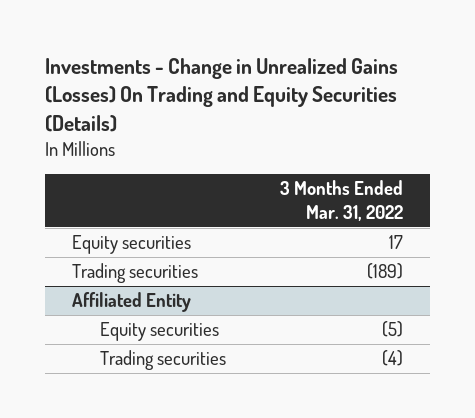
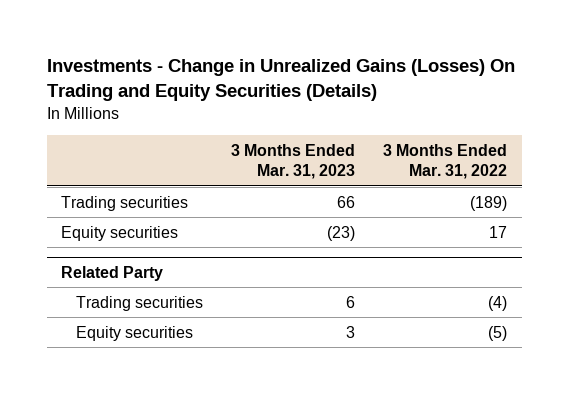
none -> [231,143,356,180] 3 Months Ended Mar. 31, 2023
[72,292,192,313] Affiliated Entity -> none
[100,322,220,342] Equity securities -> none
[72,235,192,255] Equity securities -> [60,225,178,241] Equity securities
none -> [60,266,163,282] Related Party
none -> [76,325,194,341] Equity securities

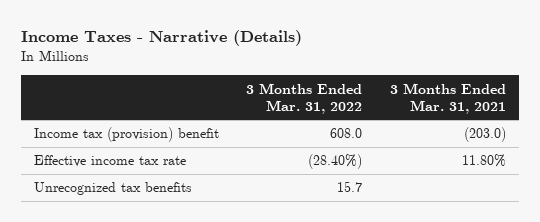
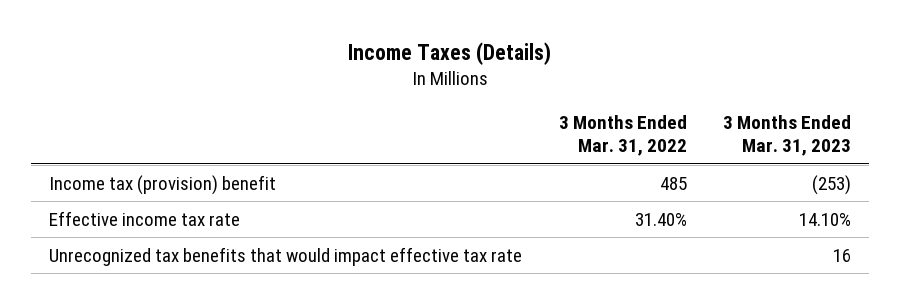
[20,30,302,47] Income Taxes - Narrative (Details) -> [348,41,552,65] Income Taxes (Details)
[389,82,506,114] 3 Months Ended Mar. 31, 2021 -> none
none -> [723,114,852,157] 3 Months Ended Mar. 31, 2023
[34,182,193,196] Unrecognized tax benefits -> none
[330,128,363,139] 608.0 -> [659,176,687,190] 485
[308,154,363,170] (28.40%) -> [634,212,687,226] 31.40%
none -> [49,246,523,266] Unrecognized tax benefits that would impact effective tax rate

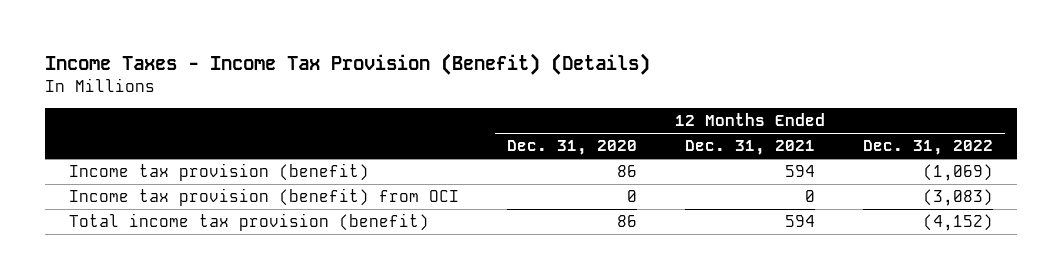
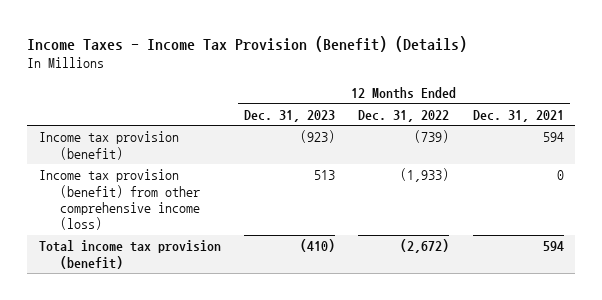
[506,140,637,156] Dec. 31, 2020 -> none
none -> [243,109,335,122] Dec. 31, 2023
[922,164,993,182] (1,069) -> [414,130,450,144] (739)
[68,188,459,207] Income tax provision (benefit) from OCI -> [38,169,200,231] Income tax provision (benefit) from other comprehensive income (loss)
[922,189,993,207] (3,083) -> [400,168,450,183] (1,933)
[922,214,993,232] (4,152) -> [400,239,450,254] (2,672)

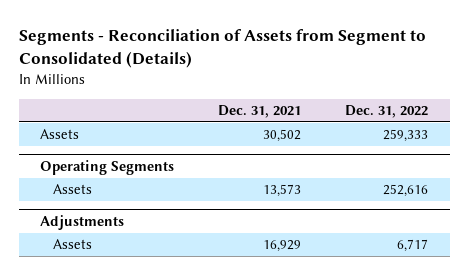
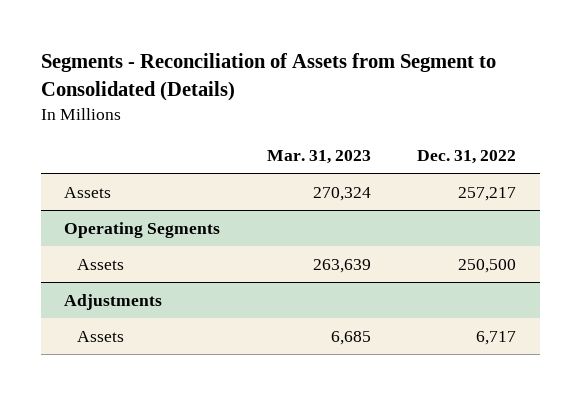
[218,104,302,118] Dec. 31, 2021 -> none
none -> [266,149,371,164] Mar. 31, 2023
[383,129,429,143] 259,333 -> [458,186,517,201] 257,217
[383,184,429,198] 252,616 -> [458,258,517,273] 250,500

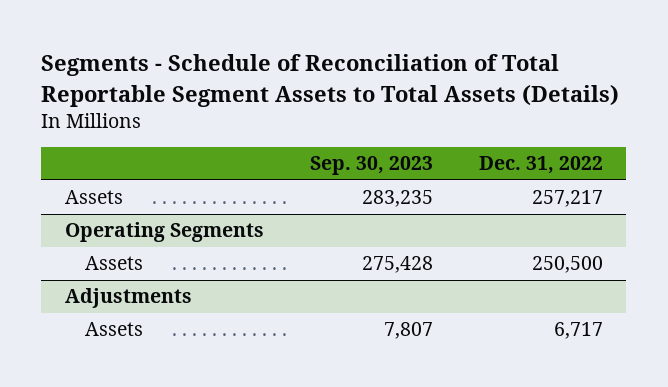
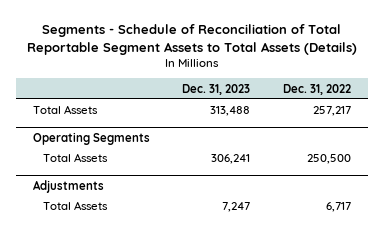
[309,156,433,176] Sep. 30, 2023 -> none
none -> [182,83,251,95] Dec. 31, 2023
[64,190,123,205] Assets -> [32,105,98,115] Total Assets
[85,256,144,271] Assets -> [42,153,108,163] Total Assets
[85,322,144,337] Assets -> [42,201,108,211] Total Assets

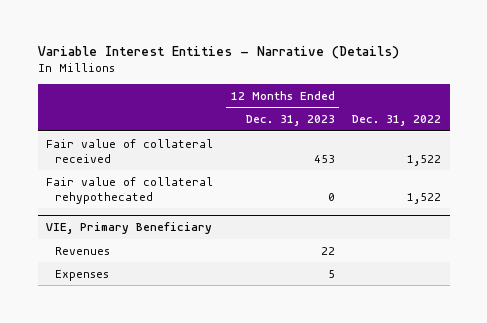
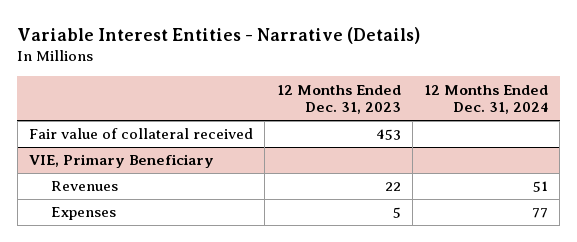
[351,115,441,127] Dec. 31, 2022 -> none
none -> [424,84,549,115] 12 Months Ended Dec. 31, 2024
[46,176,214,204] Fair value of collateral rehypothecated -> none

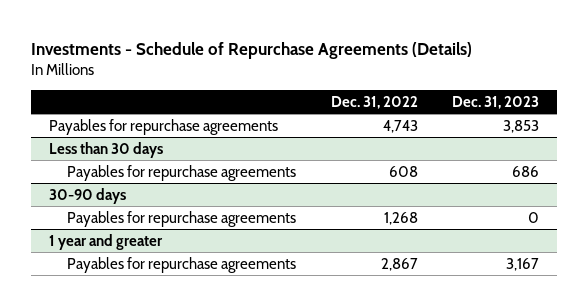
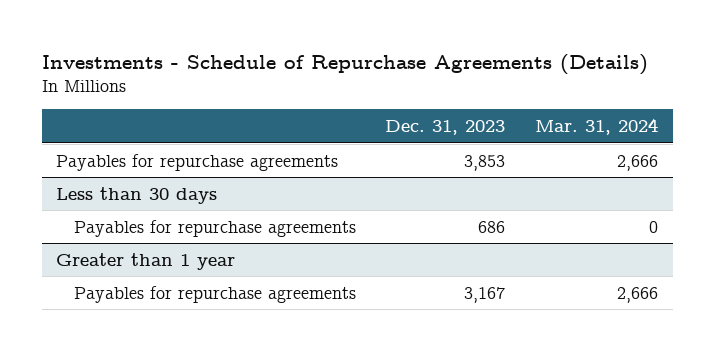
[330,95,418,109] Dec. 31, 2022 -> none
none -> [534,117,658,135] Mar. 31, 2024
[48,187,126,204] 30-90 days -> none
[67,210,297,227] Payables for repurchase agreements -> none
[48,233,163,250] 1 year and greater -> [56,252,236,270] Greater than 1 year

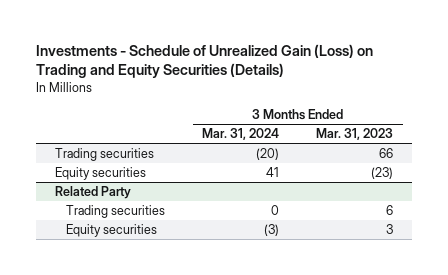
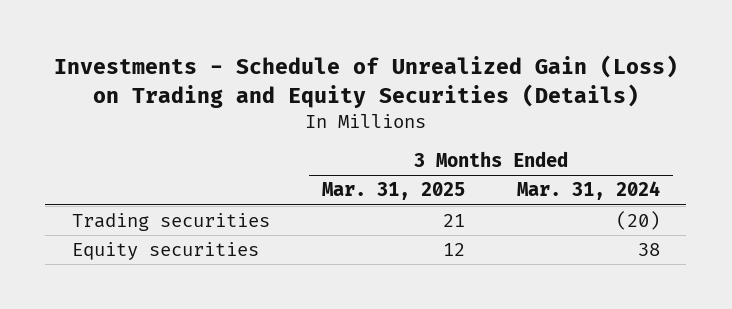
[316,128,394,141] Mar. 31, 2023 -> none
none -> [321,182,465,201] Mar. 31, 2025
[54,186,131,200] Related Party -> none
[65,205,165,219] Trading securities -> none
[65,224,157,238] Equity securities -> none
[266,167,280,178] 41 -> [638,243,661,257] 38

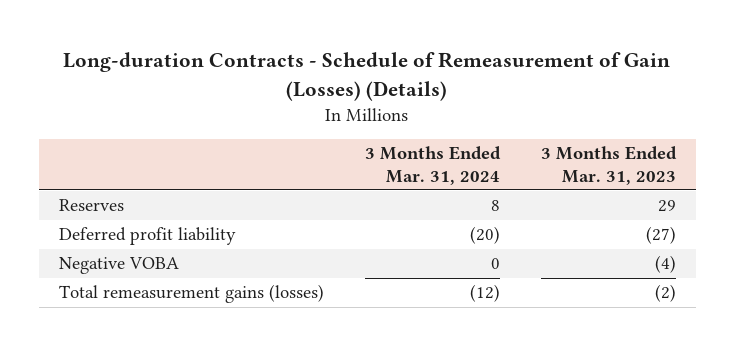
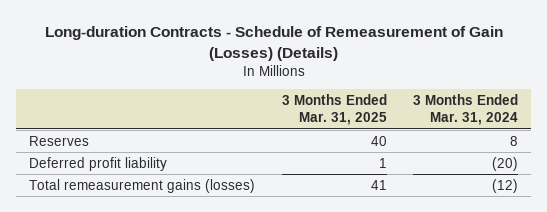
[540,146,677,185] 3 Months Ended Mar. 31, 2023 -> none
none -> [281,93,387,126] 3 Months Ended Mar. 31, 2025
[59,257,180,275] Negative VOBA -> none

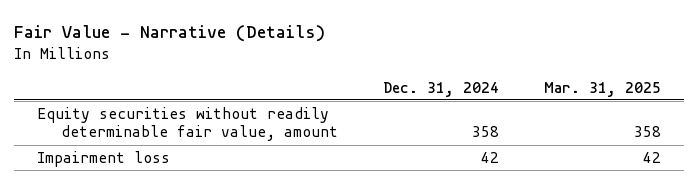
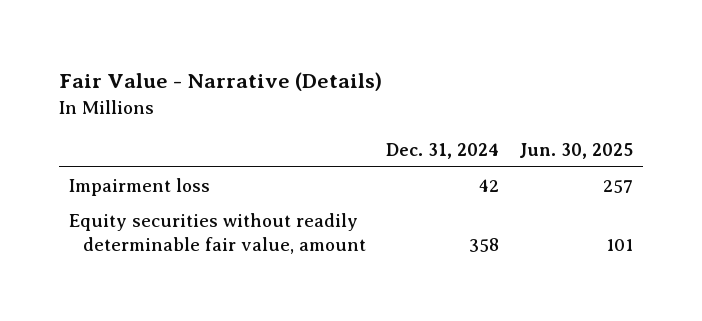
[544,81,662,97] Mar. 31, 2025 -> none
none -> [518,143,633,160] Jun. 30, 2025
[36,106,339,142] Equity securities without readily determinable fair value, amount -> [69,212,367,254] Equity securities without readily determinable fair value, amount

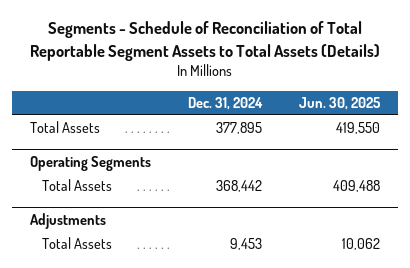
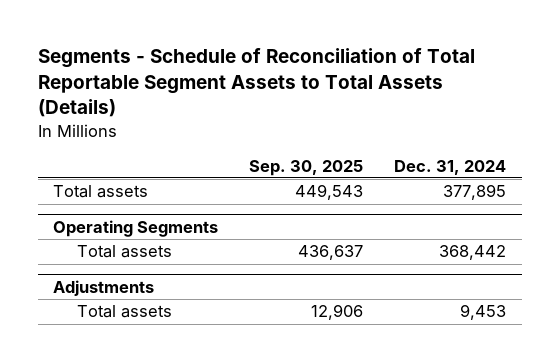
[298,97,381,111] Jun. 30, 2025 -> none
none -> [249,159,364,176] Sep. 30, 2025
[30,121,101,134] Total Assets -> [53,185,149,199] Total assets
[42,179,113,192] Total Assets -> [77,245,173,259] Total assets
[42,237,113,250] Total Assets -> [77,305,173,319] Total assets

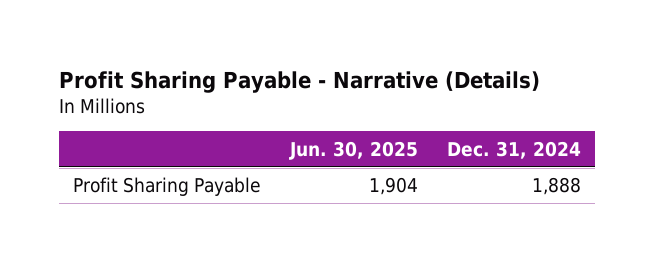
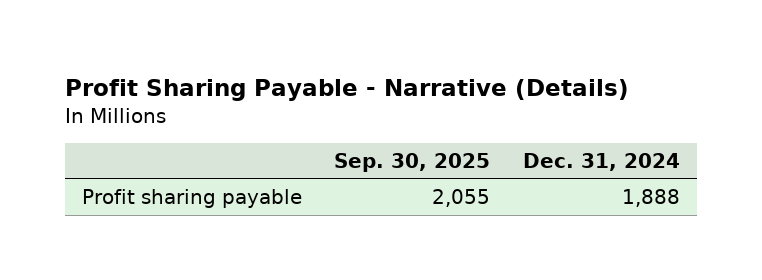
[289,140,419,160] Jun. 30, 2025 -> none
none -> [334,152,491,172] Sep. 30, 2025
[73,177,262,197] Profit Sharing Payable -> [81,188,302,208] Profit sharing payable

